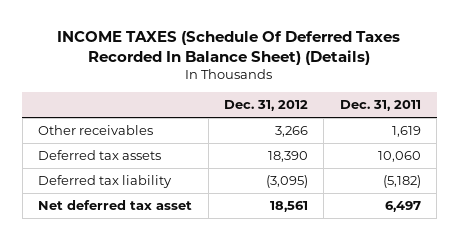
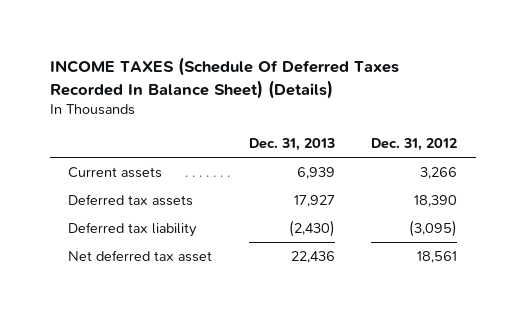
[339,100,421,112] Dec. 31, 2011 -> none
none -> [248,138,335,152] Dec. 31, 2013
[38,125,154,136] Other receivables -> [67,167,162,179] Current assets

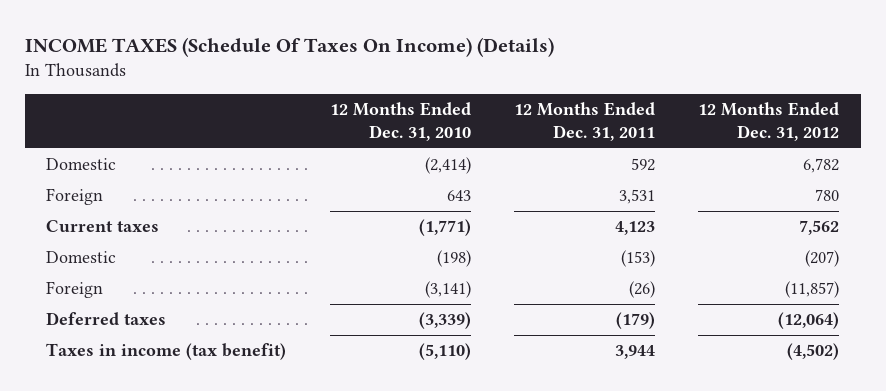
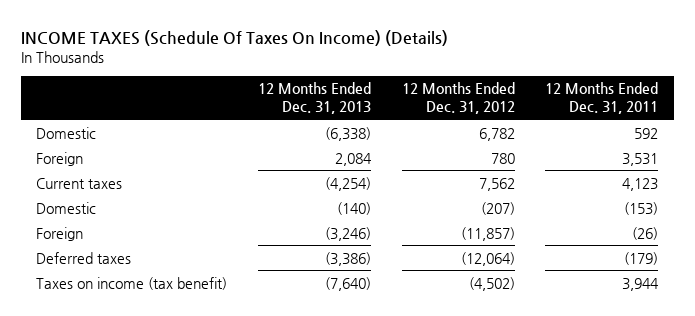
[329,102,471,141] 12 Months Ended Dec. 31, 2010 -> none
none -> [257,82,371,115] 12 Months Ended Dec. 31, 2013
[46,343,287,361] Taxes in income (tax benefit) -> [36,276,228,290] Taxes on income (tax benefit)

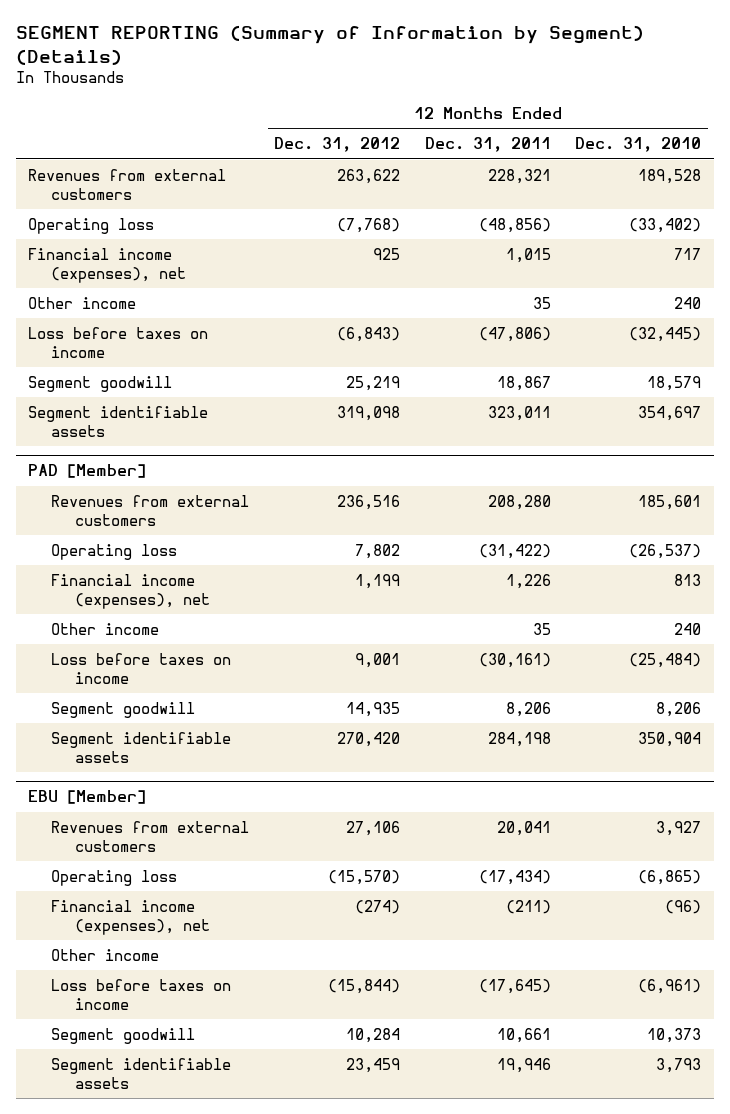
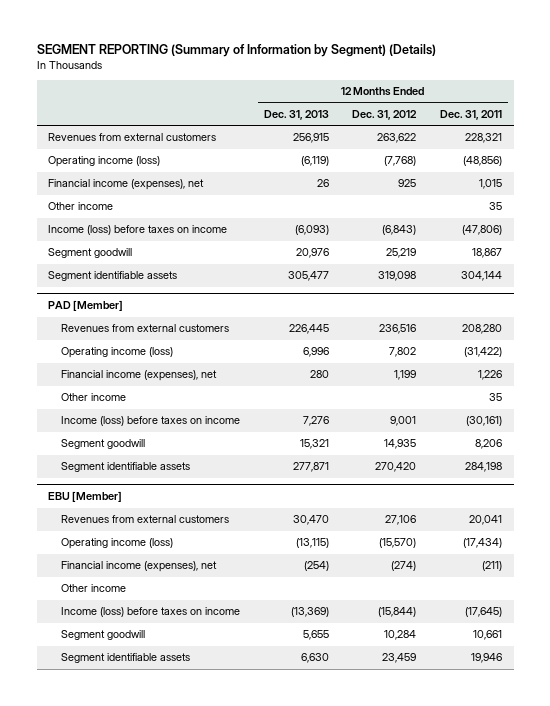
[575,137,702,153] Dec. 31, 2010 -> none
none -> [263,109,329,120] Dec. 31, 2013
[28,217,155,234] Operating loss -> [48,156,161,168] Operating income (loss)
[28,326,209,358] Loss before taxes on income -> [48,225,228,236] Income (loss) before taxes on income
[487,405,551,421] 323,011 -> [460,271,502,282] 304,144
[51,543,178,560] Operating loss -> [61,347,174,359] Operating income (loss)
[51,652,232,684] Loss before taxes on income -> [61,416,241,427] Income (loss) before taxes on income
[51,869,178,886] Operating loss -> [61,538,174,550] Operating income (loss)
[51,978,232,1010] Loss before taxes on income -> [61,607,241,618] Income (loss) before taxes on income

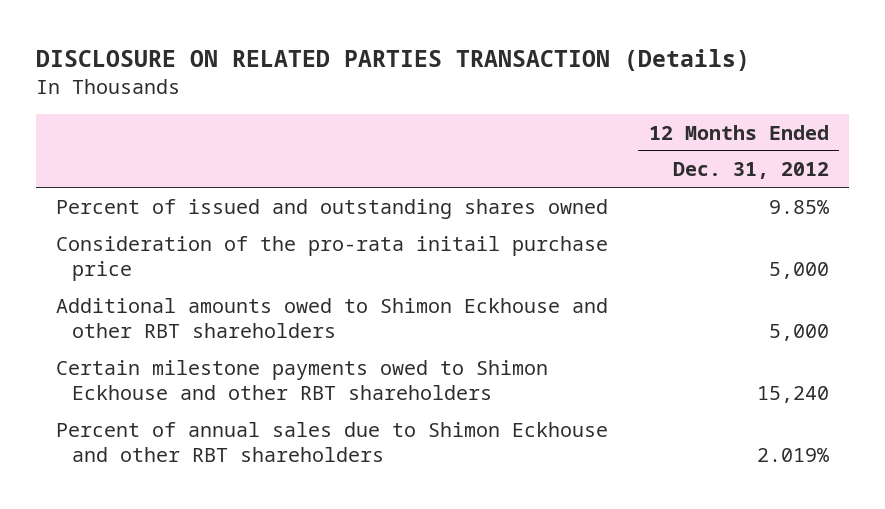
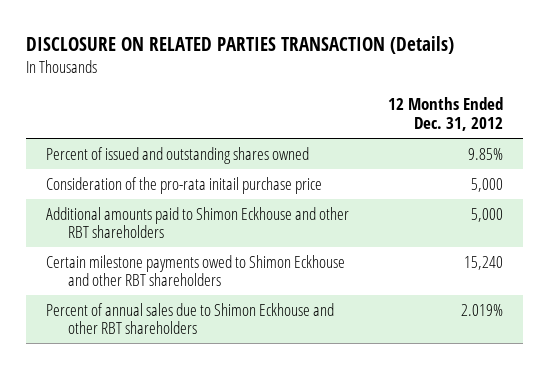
[56,297,609,338] Additional amounts owed to Shimon Eckhouse and other RBT shareholders -> [45,206,349,239] Additional amounts paid to Shimon Eckhouse and other RBT shareholders

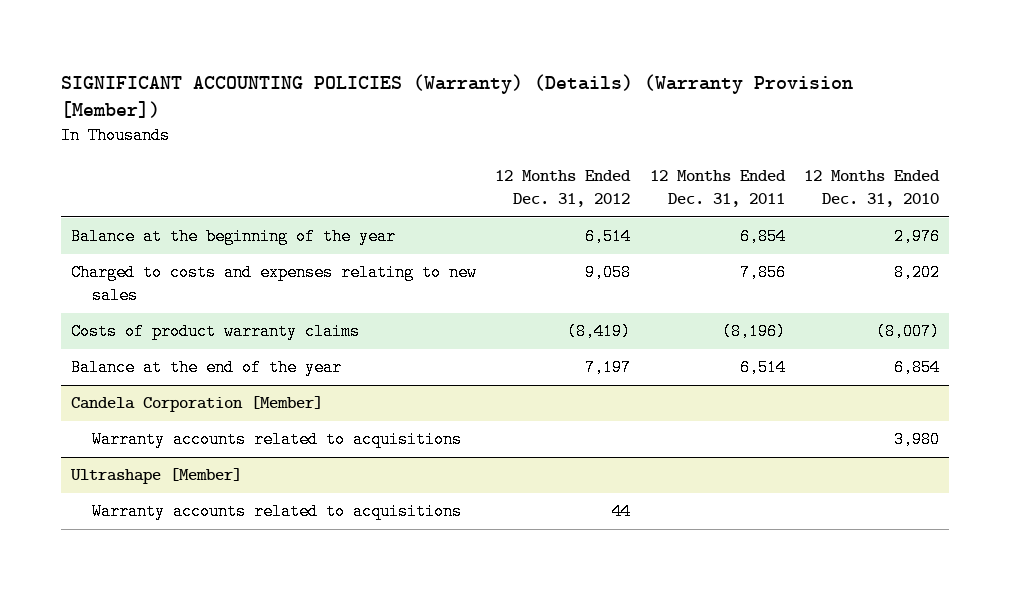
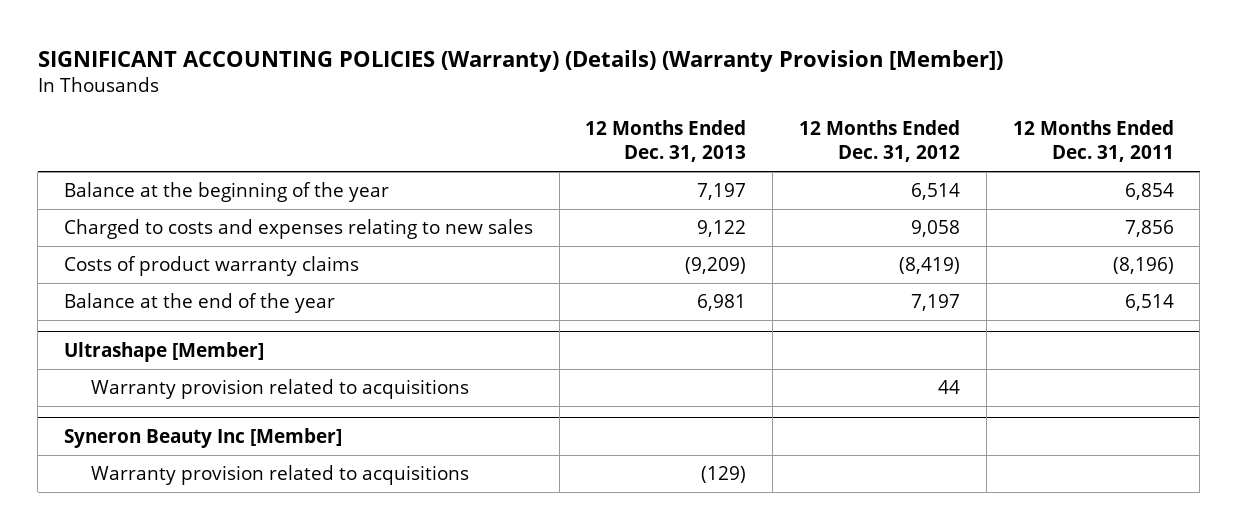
[804,170,941,208] 12 Months Ended Dec. 31, 2010 -> none
none -> [585,120,747,163] 12 Months Ended Dec. 31, 2013
[70,396,323,413] Candela Corporation [Member] -> none
[92,431,463,449] Warranty accounts related to acquisitions -> none
[92,503,463,521] Warranty accounts related to acquisitions -> [91,379,470,400] Warranty provision related to acquisitions
none -> [63,428,342,449] Syneron Beauty Inc [Member]
none -> [91,465,470,486] Warranty provision related to acquisitions

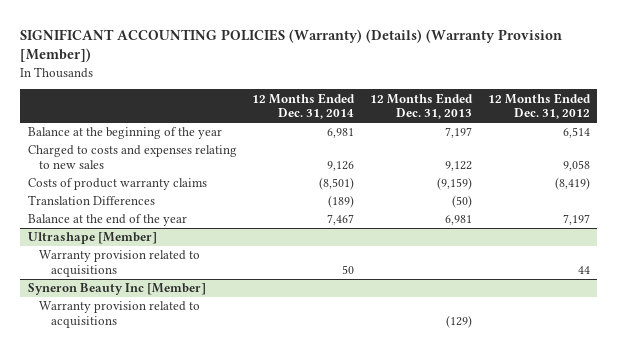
[1012,120,1174,163] 12 Months Ended Dec. 31, 2011 -> none
none -> [252,92,356,120] 12 Months Ended Dec. 31, 2014
[685,257,747,275] (9,209) -> [436,177,472,191] (9,159)
none -> [27,195,155,206] Translation Differences

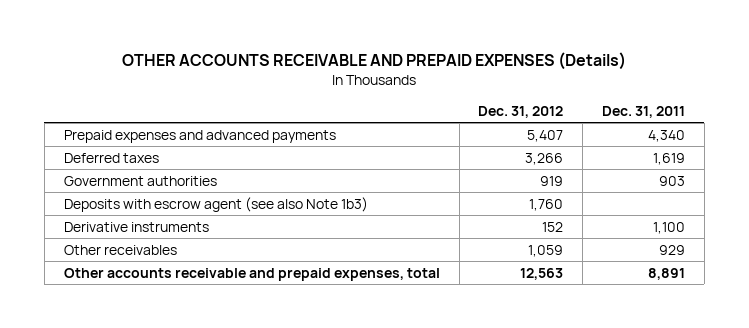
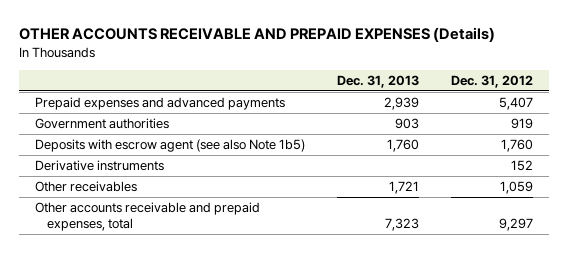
[602,105,686,118] Dec. 31, 2011 -> none
none -> [336,74,419,88] Dec. 31, 2013
[63,152,159,163] Deferred taxes -> none
[63,196,368,212] Deposits with escrow agent (see also Note 1b3) -> [34,139,305,153] Deposits with escrow agent (see also Note 1b5)
[520,267,564,280] 12,563 -> [498,217,533,231] 9,297

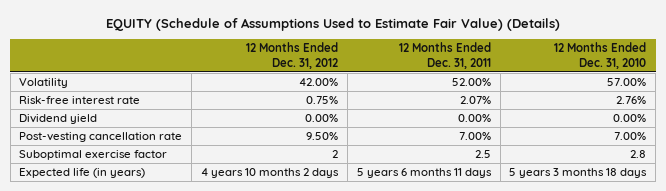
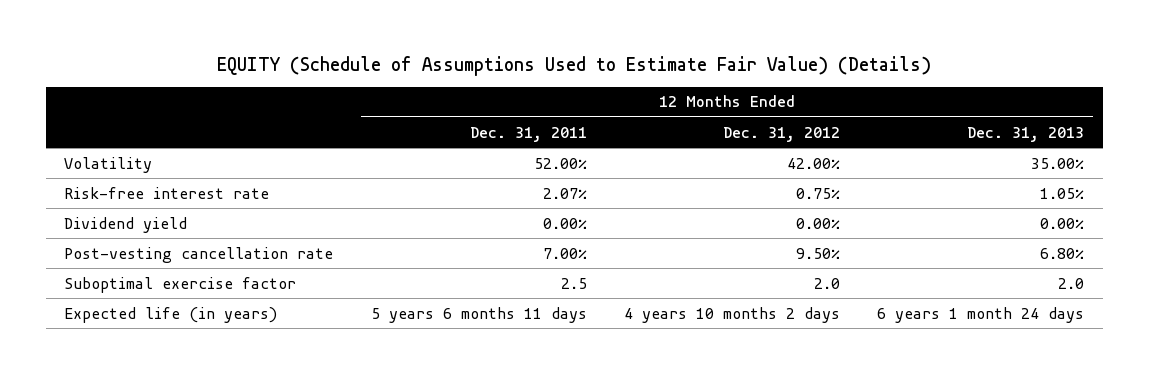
[554,42,647,69] 12 Months Ended Dec. 31, 2010 -> none
none -> [967,126,1085,142] Dec. 31, 2013
[332,150,339,159] 2 -> [813,277,840,289] 2.0

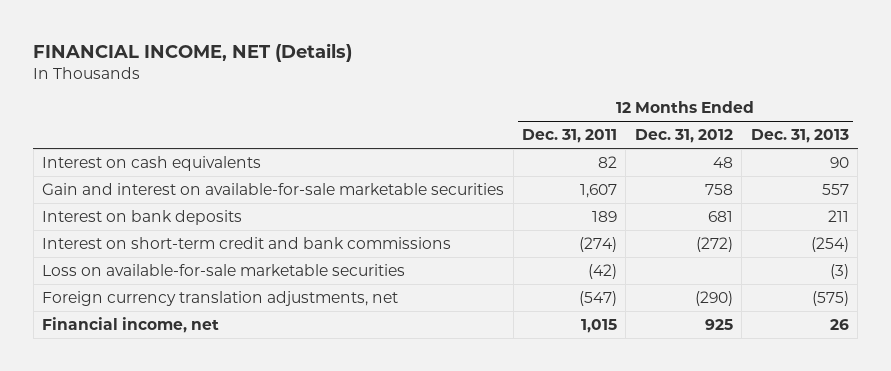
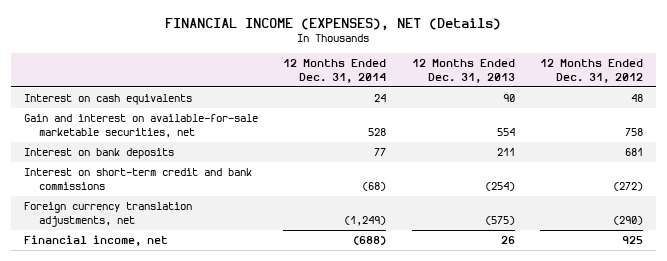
[33,42,353,62] FINANCIAL INCOME, NET (Details) -> [165,17,502,31] FINANCIAL INCOME (EXPENSES), NET (Details)
[521,129,617,144] Dec. 31, 2011 -> none
none -> [283,59,387,83] 12 Months Ended Dec. 31, 2014
[42,182,505,195] Gain and interest on available-for-sale marketable securities -> [23,114,258,138] Gain and interest on available-for-sale marketable securities, net
[821,183,849,195] 557 -> [496,127,515,136] 554
[42,263,406,276] Loss on available-for-sale marketable securities -> none

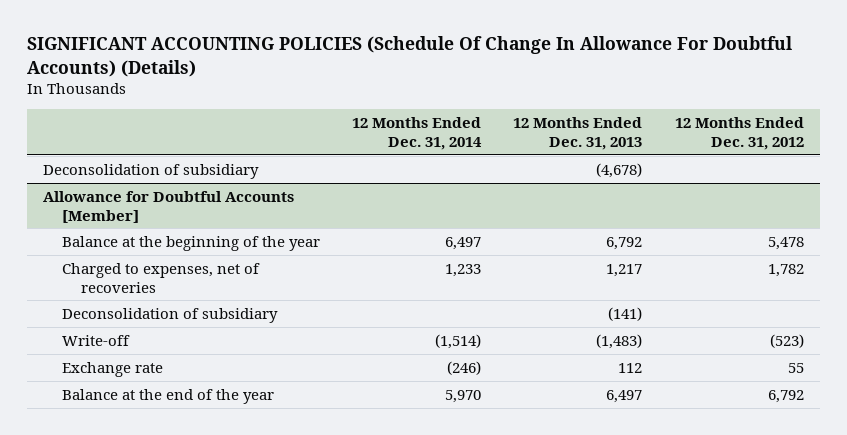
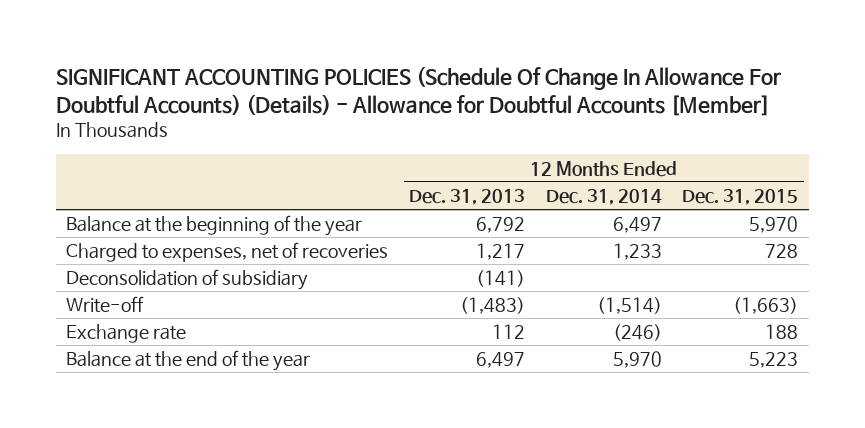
[26,36,792,77] SIGNIFICANT ACCOUNTING POLICIES (Schedule Of Change In Allowance For Doubtful Accounts) (Details) -> [56,66,782,117] SIGNIFICANT ACCOUNTING POLICIES (Schedule Of Change In Allowance For Doubtful Accounts) (Details) - Allowance for Doubtful Accounts [Member]
[674,116,804,150] 12 Months Ended Dec. 31, 2012 -> none
none -> [682,188,799,205] Dec. 31, 2015
[42,163,259,179] Deconsolidation of subsidiary -> none
[42,190,294,223] Allowance for Doubtful Accounts [Member] -> none

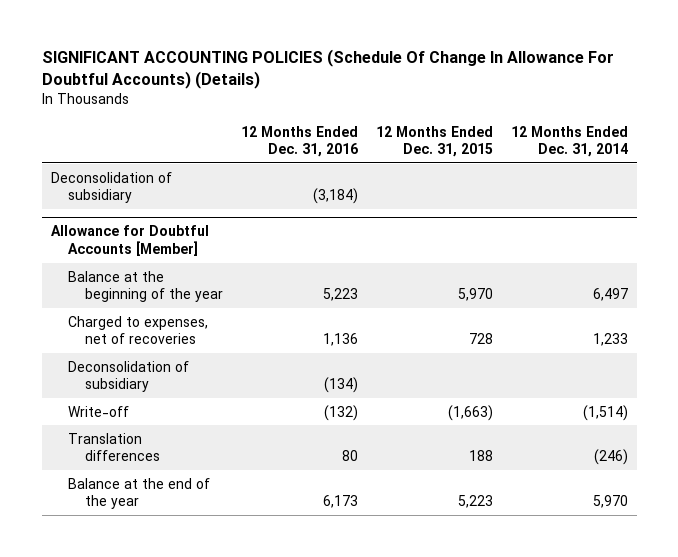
[56,66,782,117] SIGNIFICANT ACCOUNTING POLICIES (Schedule Of Change In Allowance For Doubtful Accounts) (Details) - Allowance for Doubtful Accounts [Member] -> [41,49,614,90] SIGNIFICANT ACCOUNTING POLICIES (Schedule Of Change In Allowance For Doubtful Accounts) (Details)
[409,188,526,205] Dec. 31, 2013 -> none
none -> [240,125,358,158] 12 Months Ended Dec. 31, 2016
none -> [50,171,172,204] Deconsolidation of subsidiary
none -> [50,225,209,256] Allowance for Doubtful Accounts [Member]
[66,324,187,344] Exchange rate -> [67,432,161,462] Translation differences

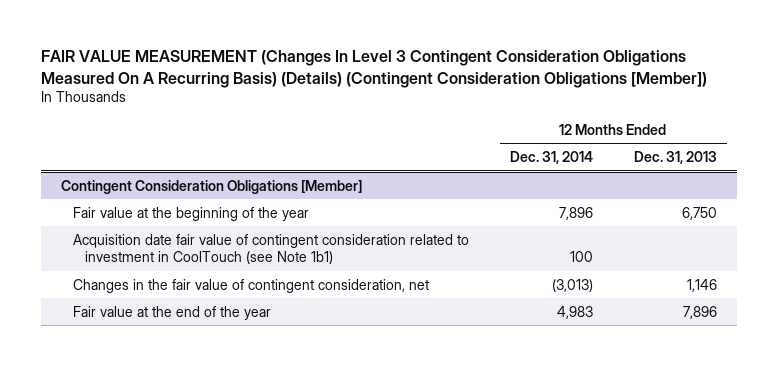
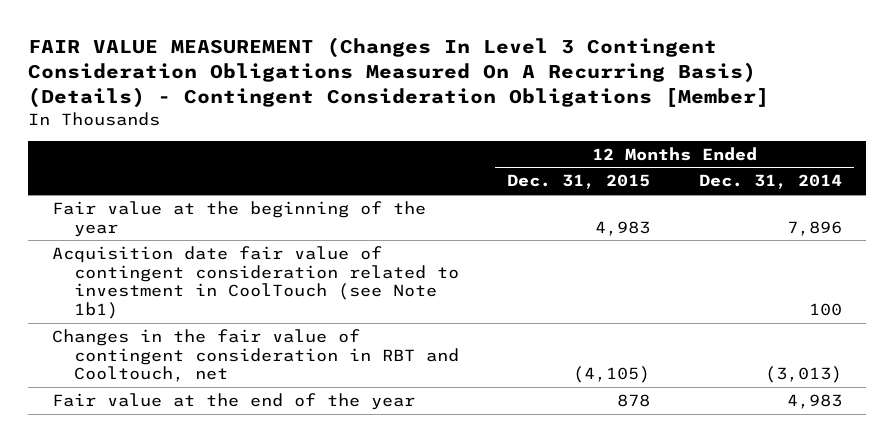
[40,50,707,88] FAIR VALUE MEASUREMENT (Changes In Level 3 Contingent Consideration Obligations Measured On A Recurring Basis) (Details) (Contingent Consideration Obligations [Member]) -> [28,37,770,109] FAIR VALUE MEASUREMENT (Changes In Level 3 Contingent Consideration Obligations Measured On A Recurring Basis) (Details) - Contingent Consideration Obligations [Member]
[633,151,717,165] Dec. 31, 2013 -> none
none -> [507,174,651,190] Dec. 31, 2015
[61,179,363,194] Contingent Consideration Obligations [Member] -> none
[73,278,430,293] Changes in the fair value of contingent consideration, net -> [52,328,460,383] Changes in the fair value of contingent consideration in RBT and Cooltouch, net

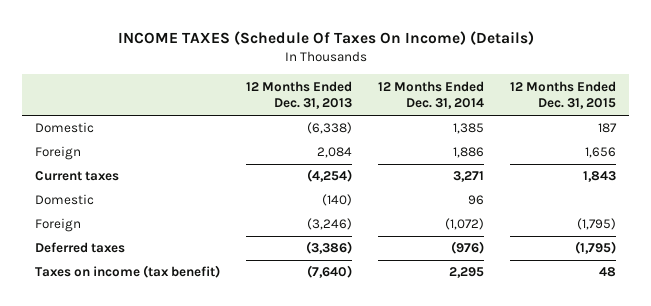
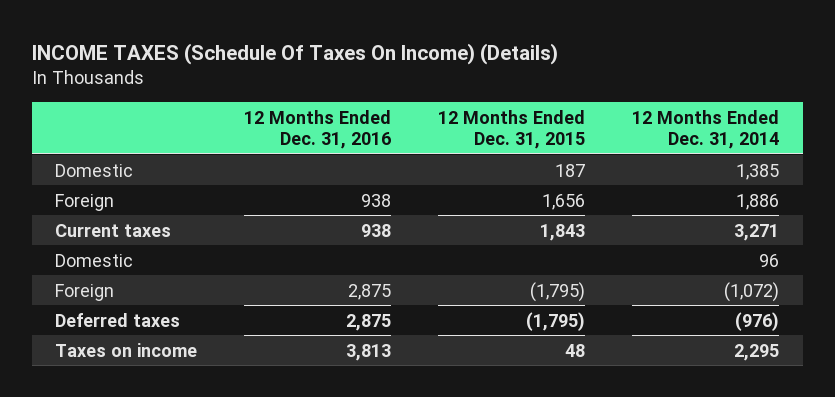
[246,80,353,110] 12 Months Ended Dec. 31, 2013 -> none
none -> [244,109,392,149] 12 Months Ended Dec. 31, 2016
[35,265,221,279] Taxes on income (tax benefit) -> [55,342,198,357] Taxes on income

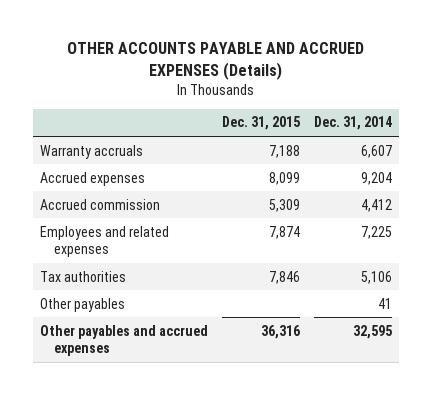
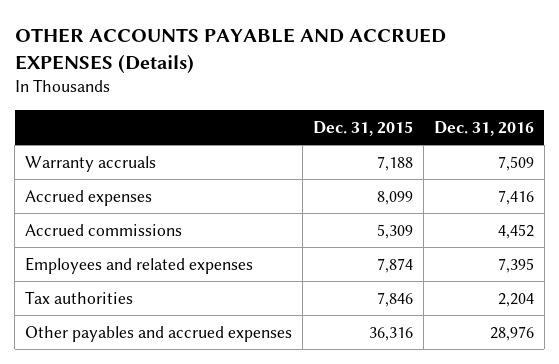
[314,116,393,131] Dec. 31, 2014 -> none
none -> [433,120,534,136] Dec. 31, 2016
[39,198,160,210] Accrued commission -> [25,223,183,236] Accrued commissions
[39,297,125,312] Other payables -> none

